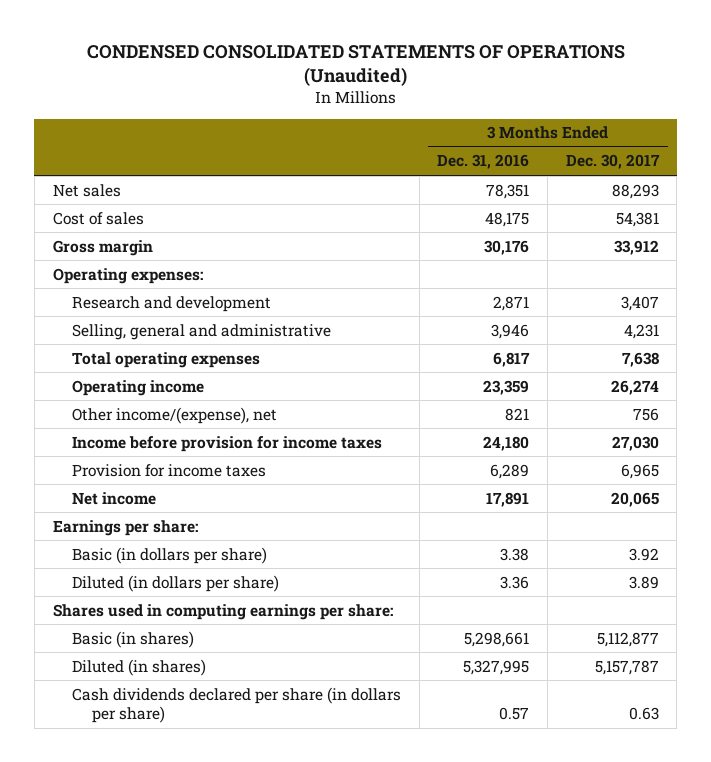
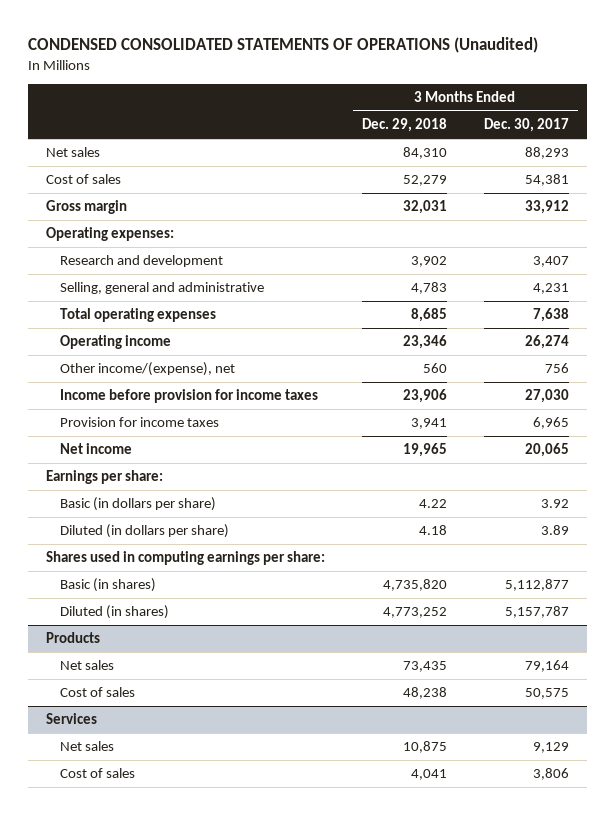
[437,154,530,170] Dec. 31, 2016 -> none
none -> [361,118,447,133] Dec. 29, 2018
[72,686,402,724] Cash dividends declared per share (in dollars per share) -> none
none -> [46,632,101,644] Products
none -> [60,660,115,671] Net sales
none -> [60,687,136,698] Cost of sales
none -> [46,713,98,725] Services
none -> [60,741,115,752] Net sales
none -> [60,768,136,779] Cost of sales

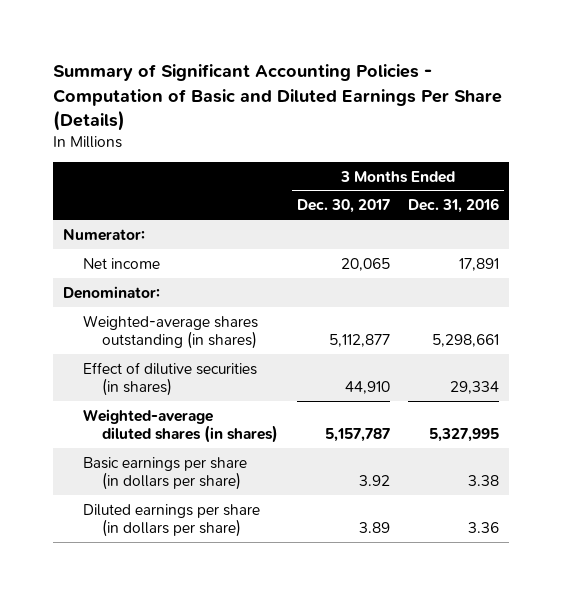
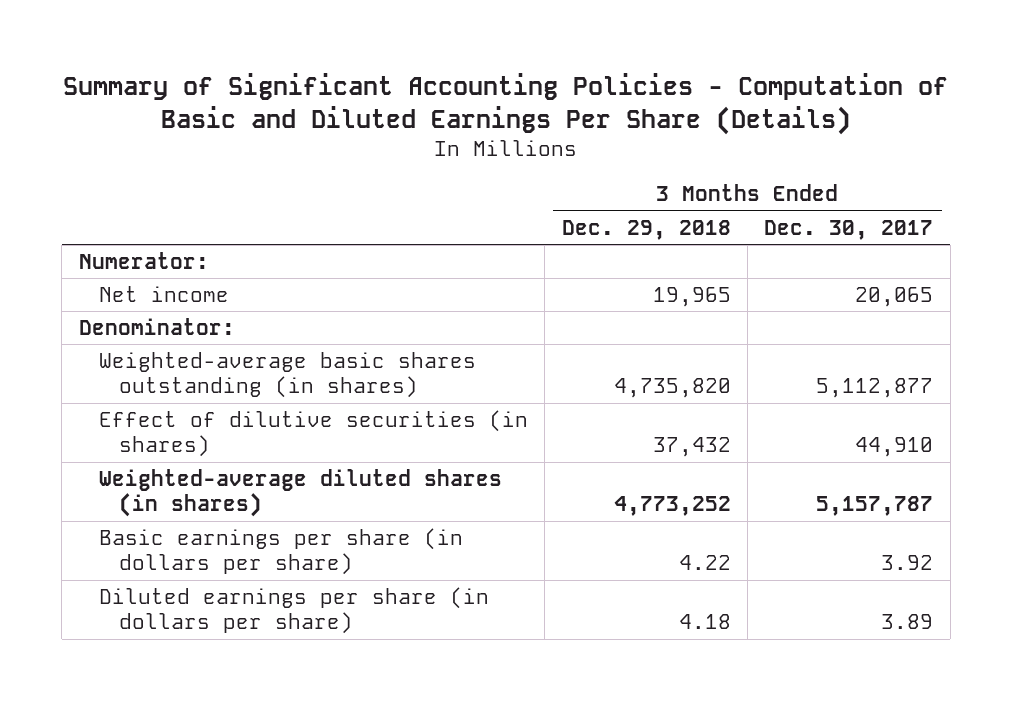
[408,198,500,214] Dec. 31, 2016 -> none
none -> [561,219,731,240] Dec. 29, 2018
[82,314,258,349] Weighted-average shares outstanding (in shares) -> [98,352,476,399] Weighted-average basic shares outstanding (in shares)

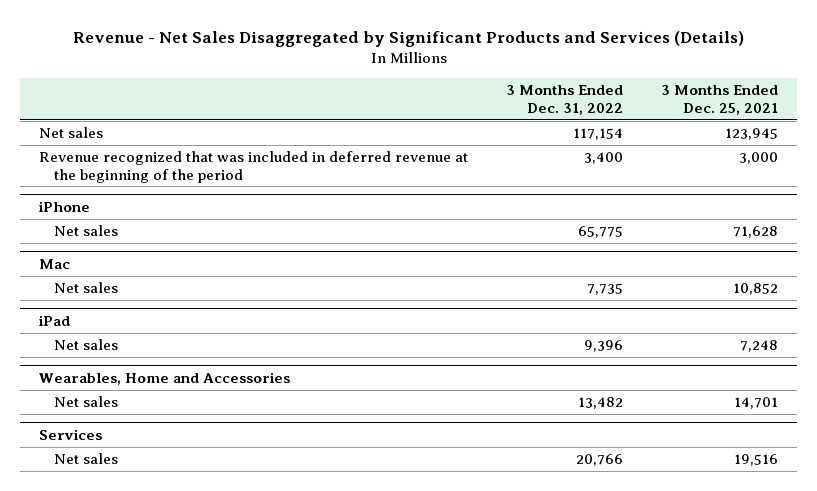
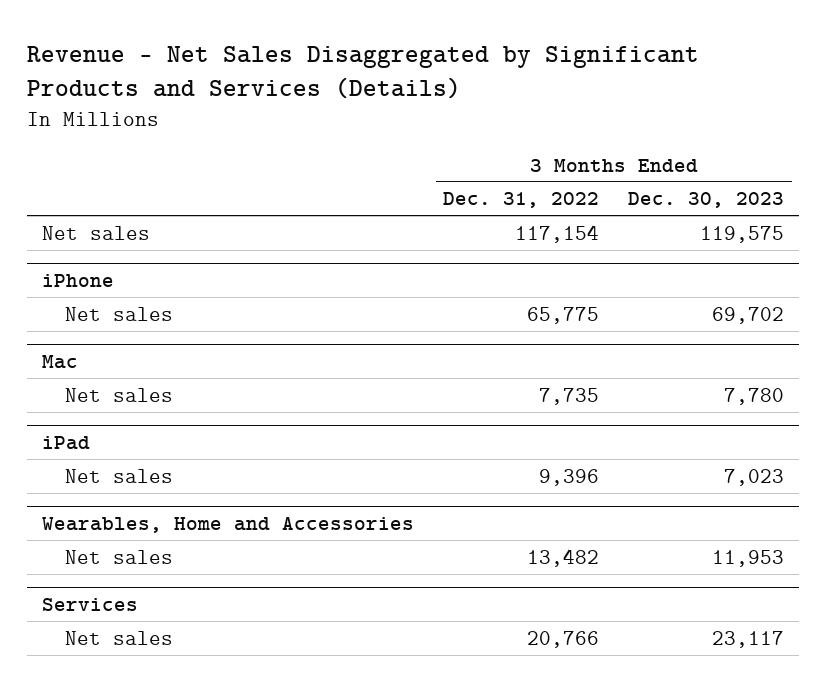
[661,85,779,115] 3 Months Ended Dec. 25, 2021 -> none
none -> [628,192,785,209] Dec. 30, 2023
[38,151,468,183] Revenue recognized that was included in deferred revenue at the beginning of the period -> none

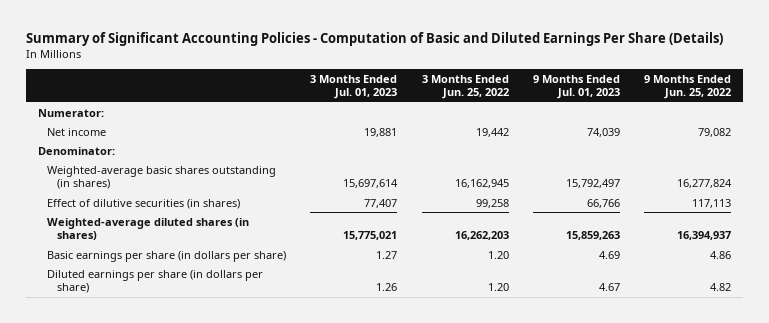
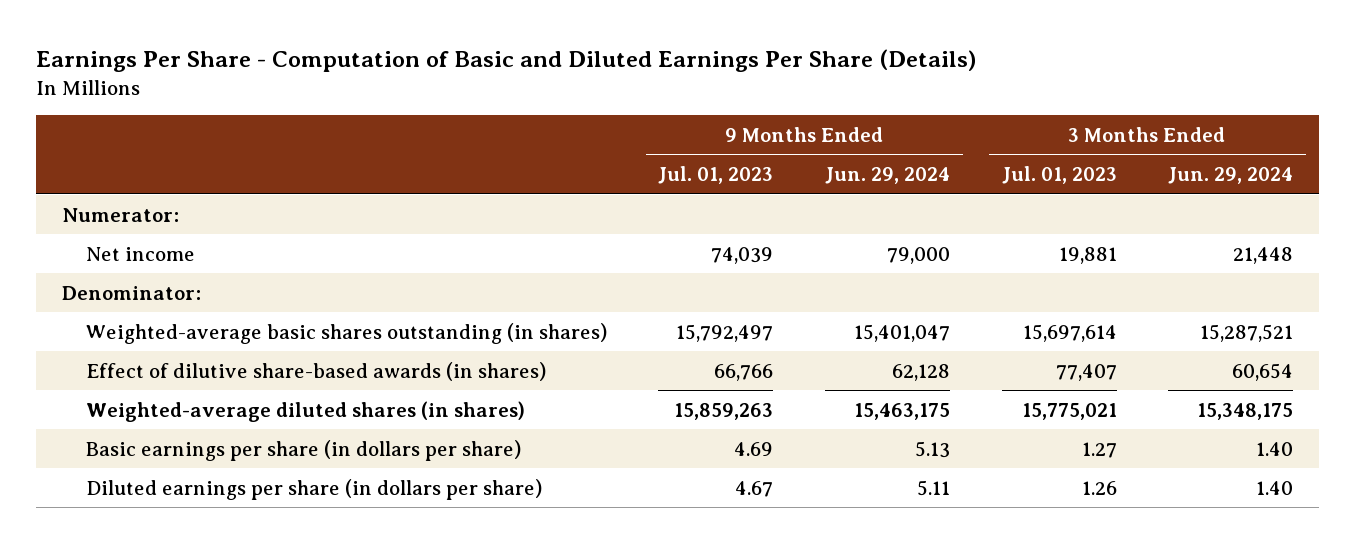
[25,31,723,46] Summary of Significant Accounting Policies - Computation of Basic and Diluted Earnings Per Share (Details) -> [35,49,976,73] Earnings Per Share - Computation of Basic and Diluted Earnings Per Share (Details)
[421,74,509,100] 3 Months Ended Jun. 25, 2022 -> none
[643,74,731,100] 9 Months Ended Jun. 25, 2022 -> none
none -> [825,167,951,185] Jun. 29, 2024
none -> [1168,167,1294,185] Jun. 29, 2024
[47,198,241,209] Effect of dilutive securities (in shares) -> [85,361,546,381] Effect of dilutive share-based awards (in shares)

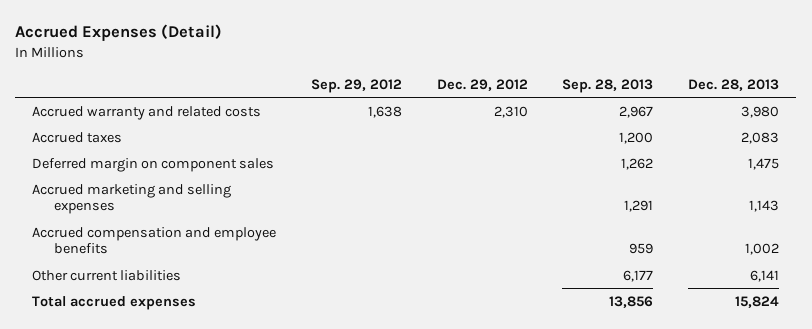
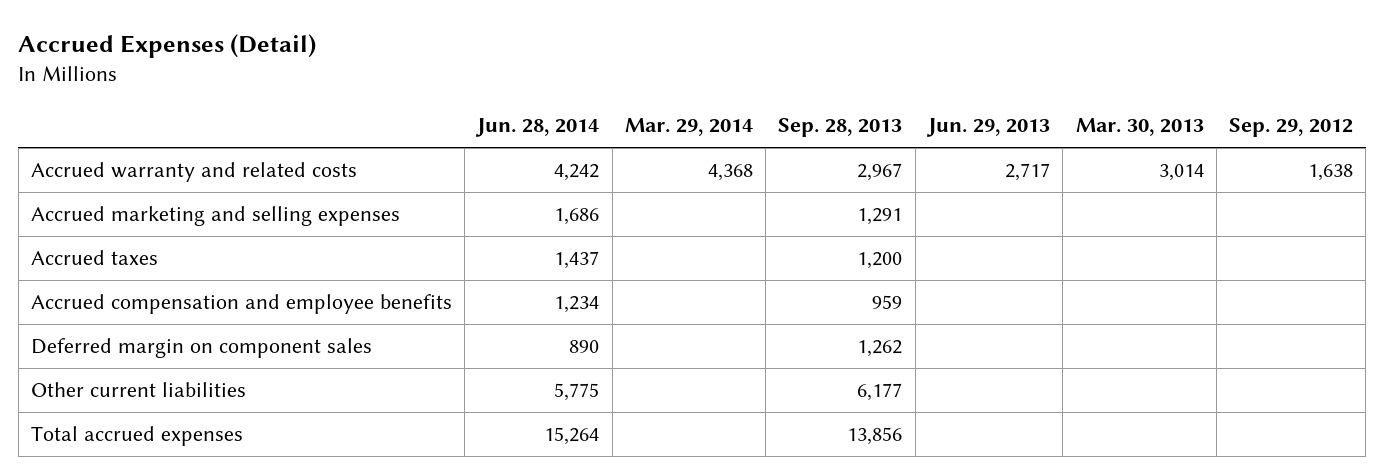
[436,78,528,91] Dec. 29, 2012 -> none
[688,78,780,91] Dec. 28, 2013 -> none
none -> [475,118,600,138] Jun. 28, 2014
none -> [624,118,753,137] Mar. 29, 2014
none -> [926,118,1051,138] Jun. 29, 2013
none -> [1075,118,1204,137] Mar. 30, 2013
[32,131,123,143] Accrued taxes -> [30,250,158,266] Accrued taxes
[32,157,275,172] Deferred margin on component sales -> [30,338,372,359] Deferred margin on component sales

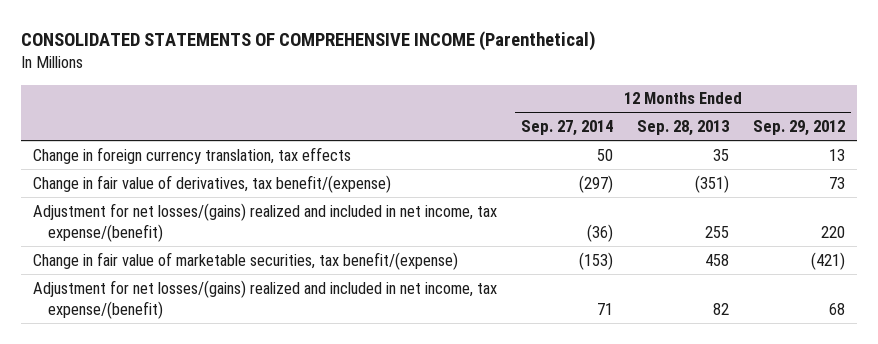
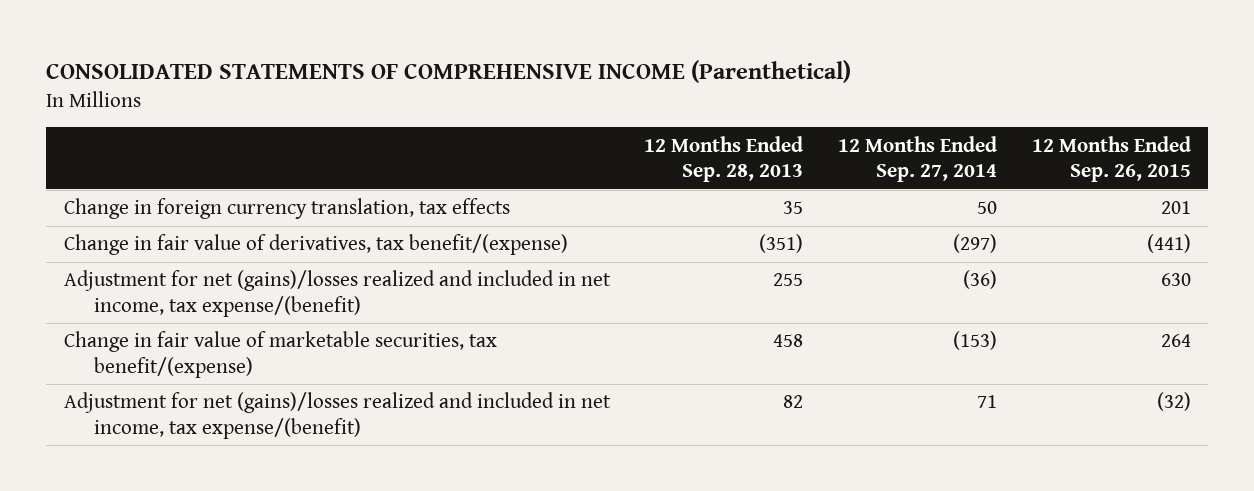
[753,120,846,137] Sep. 29, 2012 -> none
none -> [1031,135,1191,182] 12 Months Ended Sep. 26, 2015
[32,202,497,242] Adjustment for net losses/(gains) realized and included in net income, tax expense/(benefit) -> [63,270,611,317] Adjustment for net (gains)/losses realized and included in net income, tax expense/(benefit)
[32,279,497,319] Adjustment for net losses/(gains) realized and included in net income, tax expense/(benefit) -> [63,392,611,439] Adjustment for net (gains)/losses realized and included in net income, tax expense/(benefit)

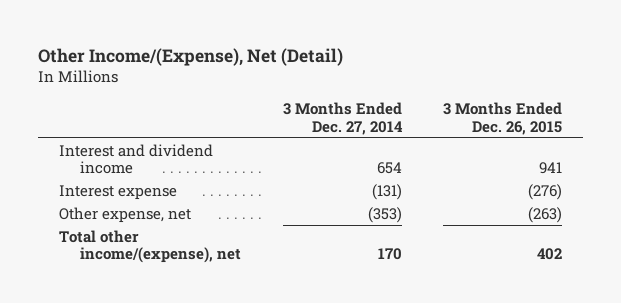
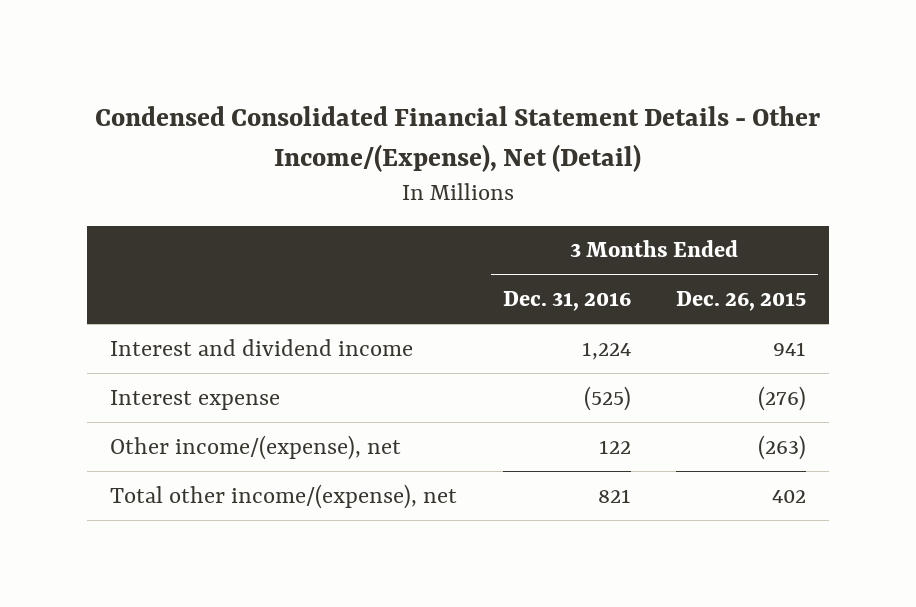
[38,47,344,66] Other Income/(Expense), Net (Detail) -> [95,106,821,173] Condensed Consolidated Financial Statement Details - Other Income/(Expense), Net (Detail)
[282,102,403,135] 3 Months Ended Dec. 27, 2014 -> none
none -> [502,291,631,312] Dec. 31, 2016
[58,206,191,223] Other expense, net -> [109,434,401,460] Other income/(expense), net

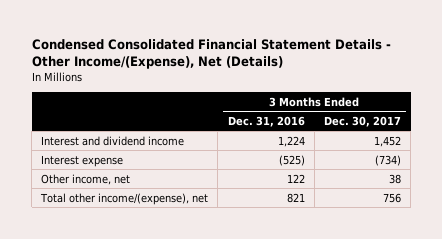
[95,106,821,173] Condensed Consolidated Financial Statement Details - Other Income/(Expense), Net (Detail) -> [31,38,391,69] Condensed Consolidated Financial Statement Details - Other Income/(Expense), Net (Details)
[676,291,807,312] Dec. 26, 2015 -> none
none -> [324,115,402,127] Dec. 30, 2017
[109,434,401,460] Other income/(expense), net -> [41,173,131,185] Other income, net

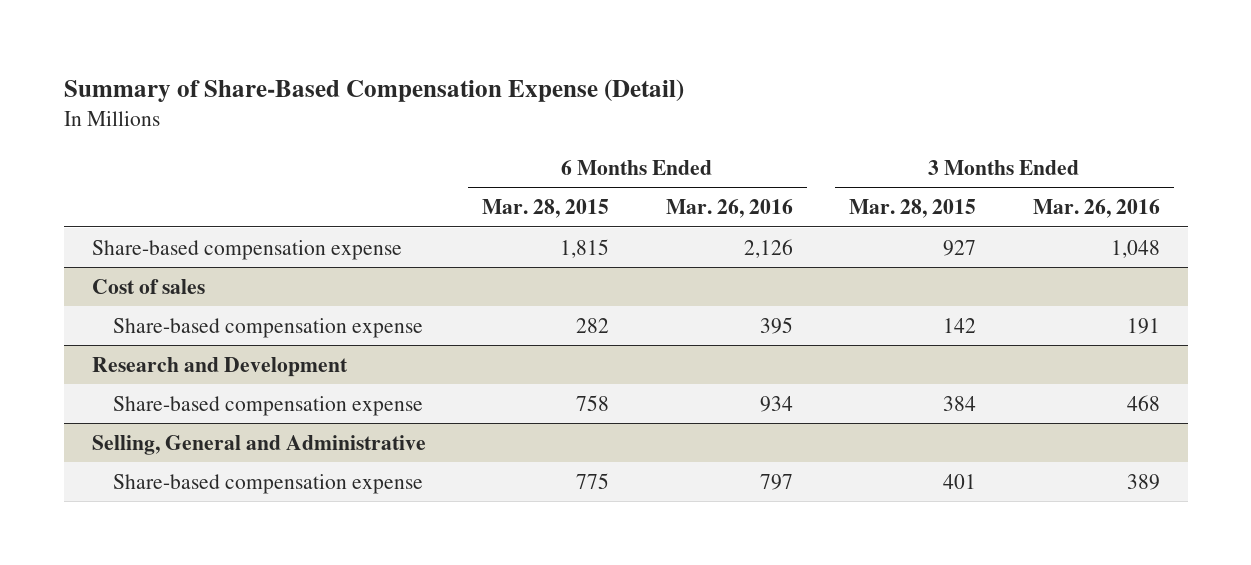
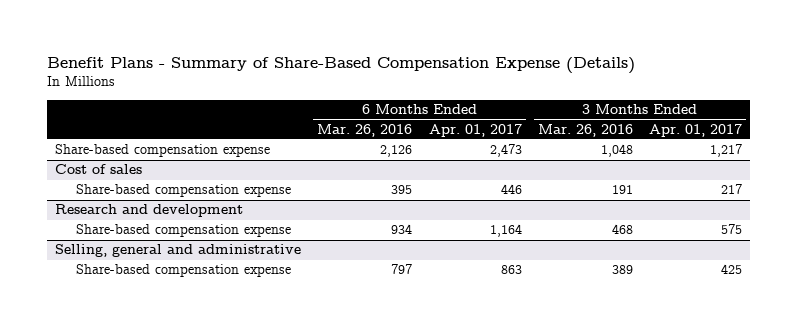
[63,79,684,103] Summary of Share-Based Compensation Expense (Detail) -> [46,56,635,74] Benefit Plans - Summary of Share-Based Compensation Expense (Details)
[482,199,610,219] Mar. 28, 2015 -> none
[849,199,977,219] Mar. 28, 2015 -> none
none -> [428,123,522,137] Apr. 01, 2017
none -> [649,123,743,137] Apr. 01, 2017
[91,356,348,377] Research and Development -> [55,204,244,218] Research and development
[91,434,426,455] Selling, General and Administrative -> [55,244,302,258] Selling, general and administrative

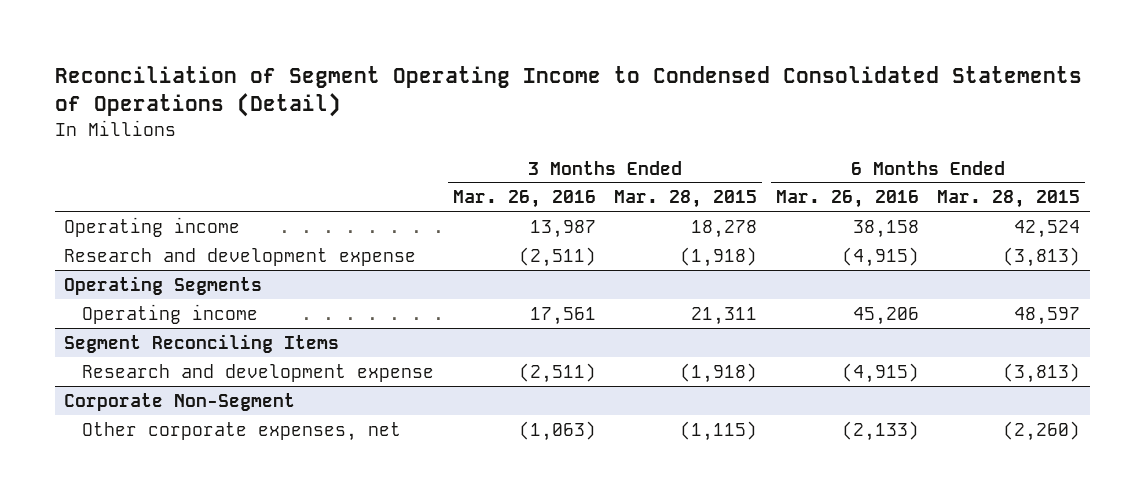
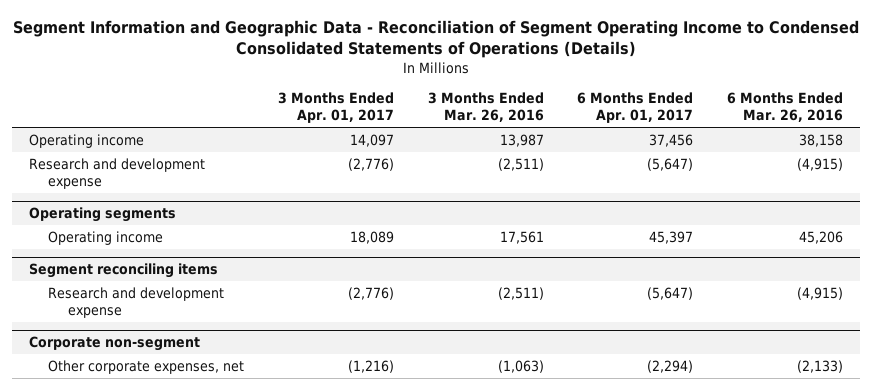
[54,66,1082,118] Reconciliation of Segment Operating Income to Condensed Consolidated Statements of Operations (Detail) -> [13,20,860,59] Segment Information and Geographic Data - Reconciliation of Segment Operating Income to Condensed Consolidated Statements of Operations (Details)
[614,190,758,209] Mar. 28, 2015 -> none
[937,190,1081,209] Mar. 28, 2015 -> none
none -> [278,91,395,124] 3 Months Ended Apr. 01, 2017
none -> [577,91,694,124] 6 Months Ended Apr. 01, 2017
[64,275,263,295] Operating Segments -> [28,207,176,223] Operating segments
[64,333,340,353] Segment Reconciling Items -> [28,263,218,279] Segment reconciling items
[64,392,296,411] Corporate Non-Segment -> [28,336,200,352] Corporate non-segment

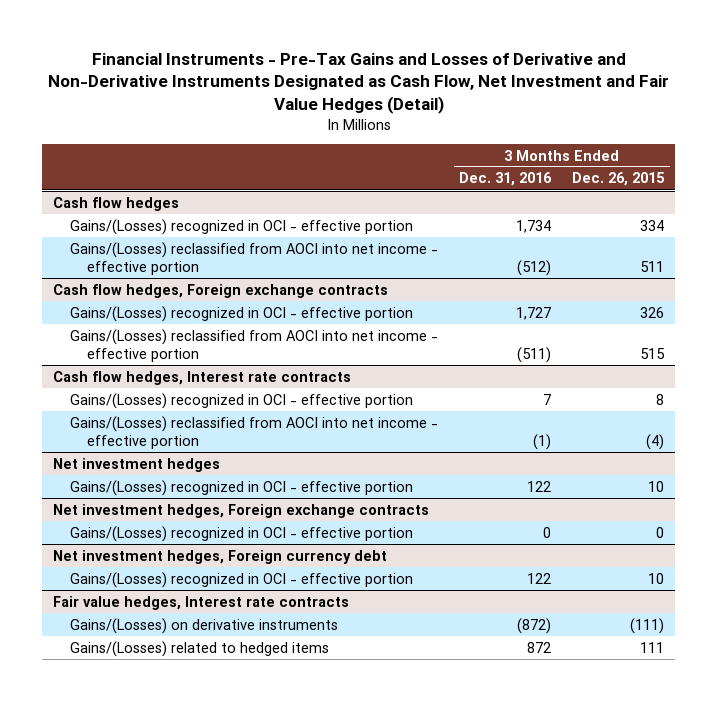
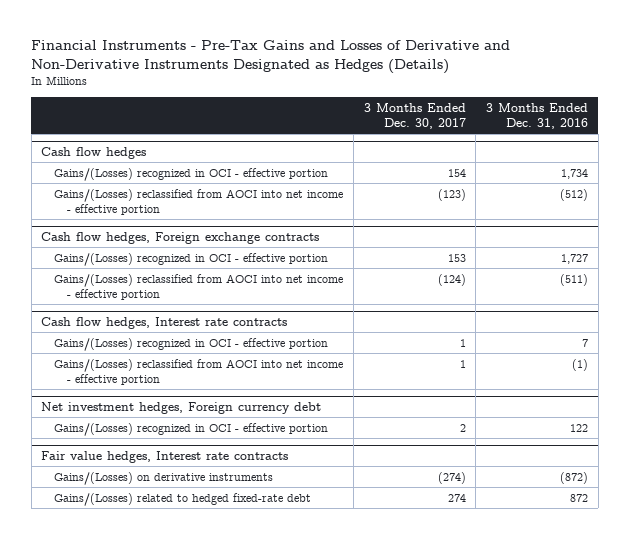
[47,52,669,114] Financial Instruments - Pre-Tax Gains and Losses of Derivative and Non-Derivative Instruments Designated as Cash Flow, Net Investment and Fair Value Hedges (Detail) -> [31,39,511,74] Financial Instruments - Pre-Tax Gains and Losses of Derivative and Non-Derivative Instruments Designated as Hedges (Details)
[572,172,666,187] Dec. 26, 2015 -> none
none -> [363,102,466,130] 3 Months Ended Dec. 30, 2017
[52,457,220,472] Net investment hedges -> none
[69,479,413,496] Gains/(Losses) recognized in OCI - effective portion -> none
[52,503,429,518] Net investment hedges, Foreign exchange contracts -> none
[69,525,413,542] Gains/(Losses) recognized in OCI - effective portion -> none
[69,640,329,657] Gains/(Losses) related to hedged items -> [53,492,311,506] Gains/(Losses) related to hedged fixed-rate debt

